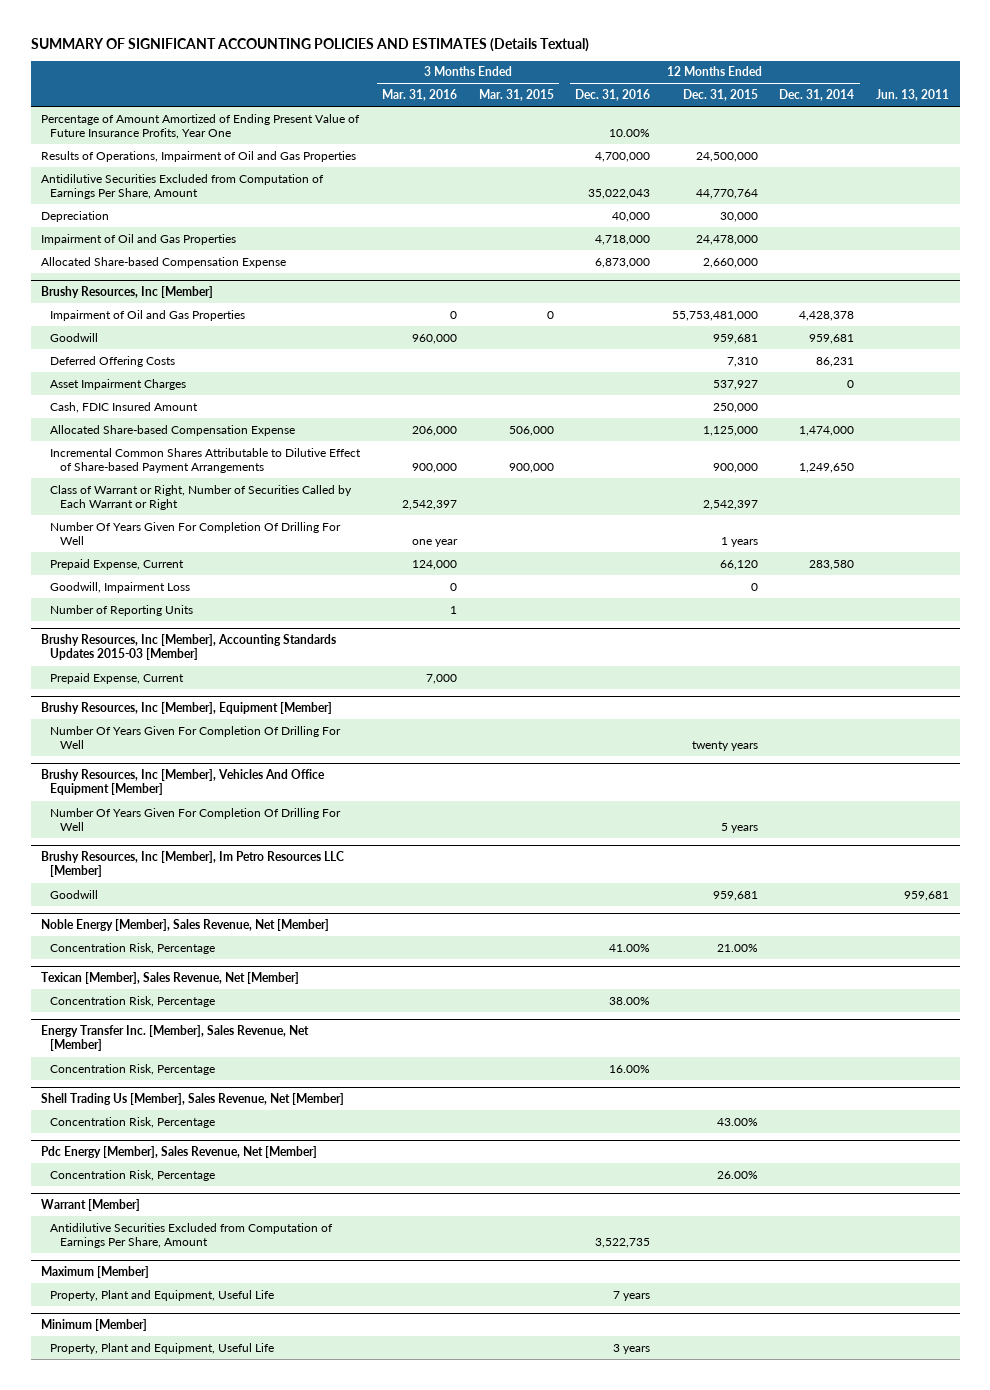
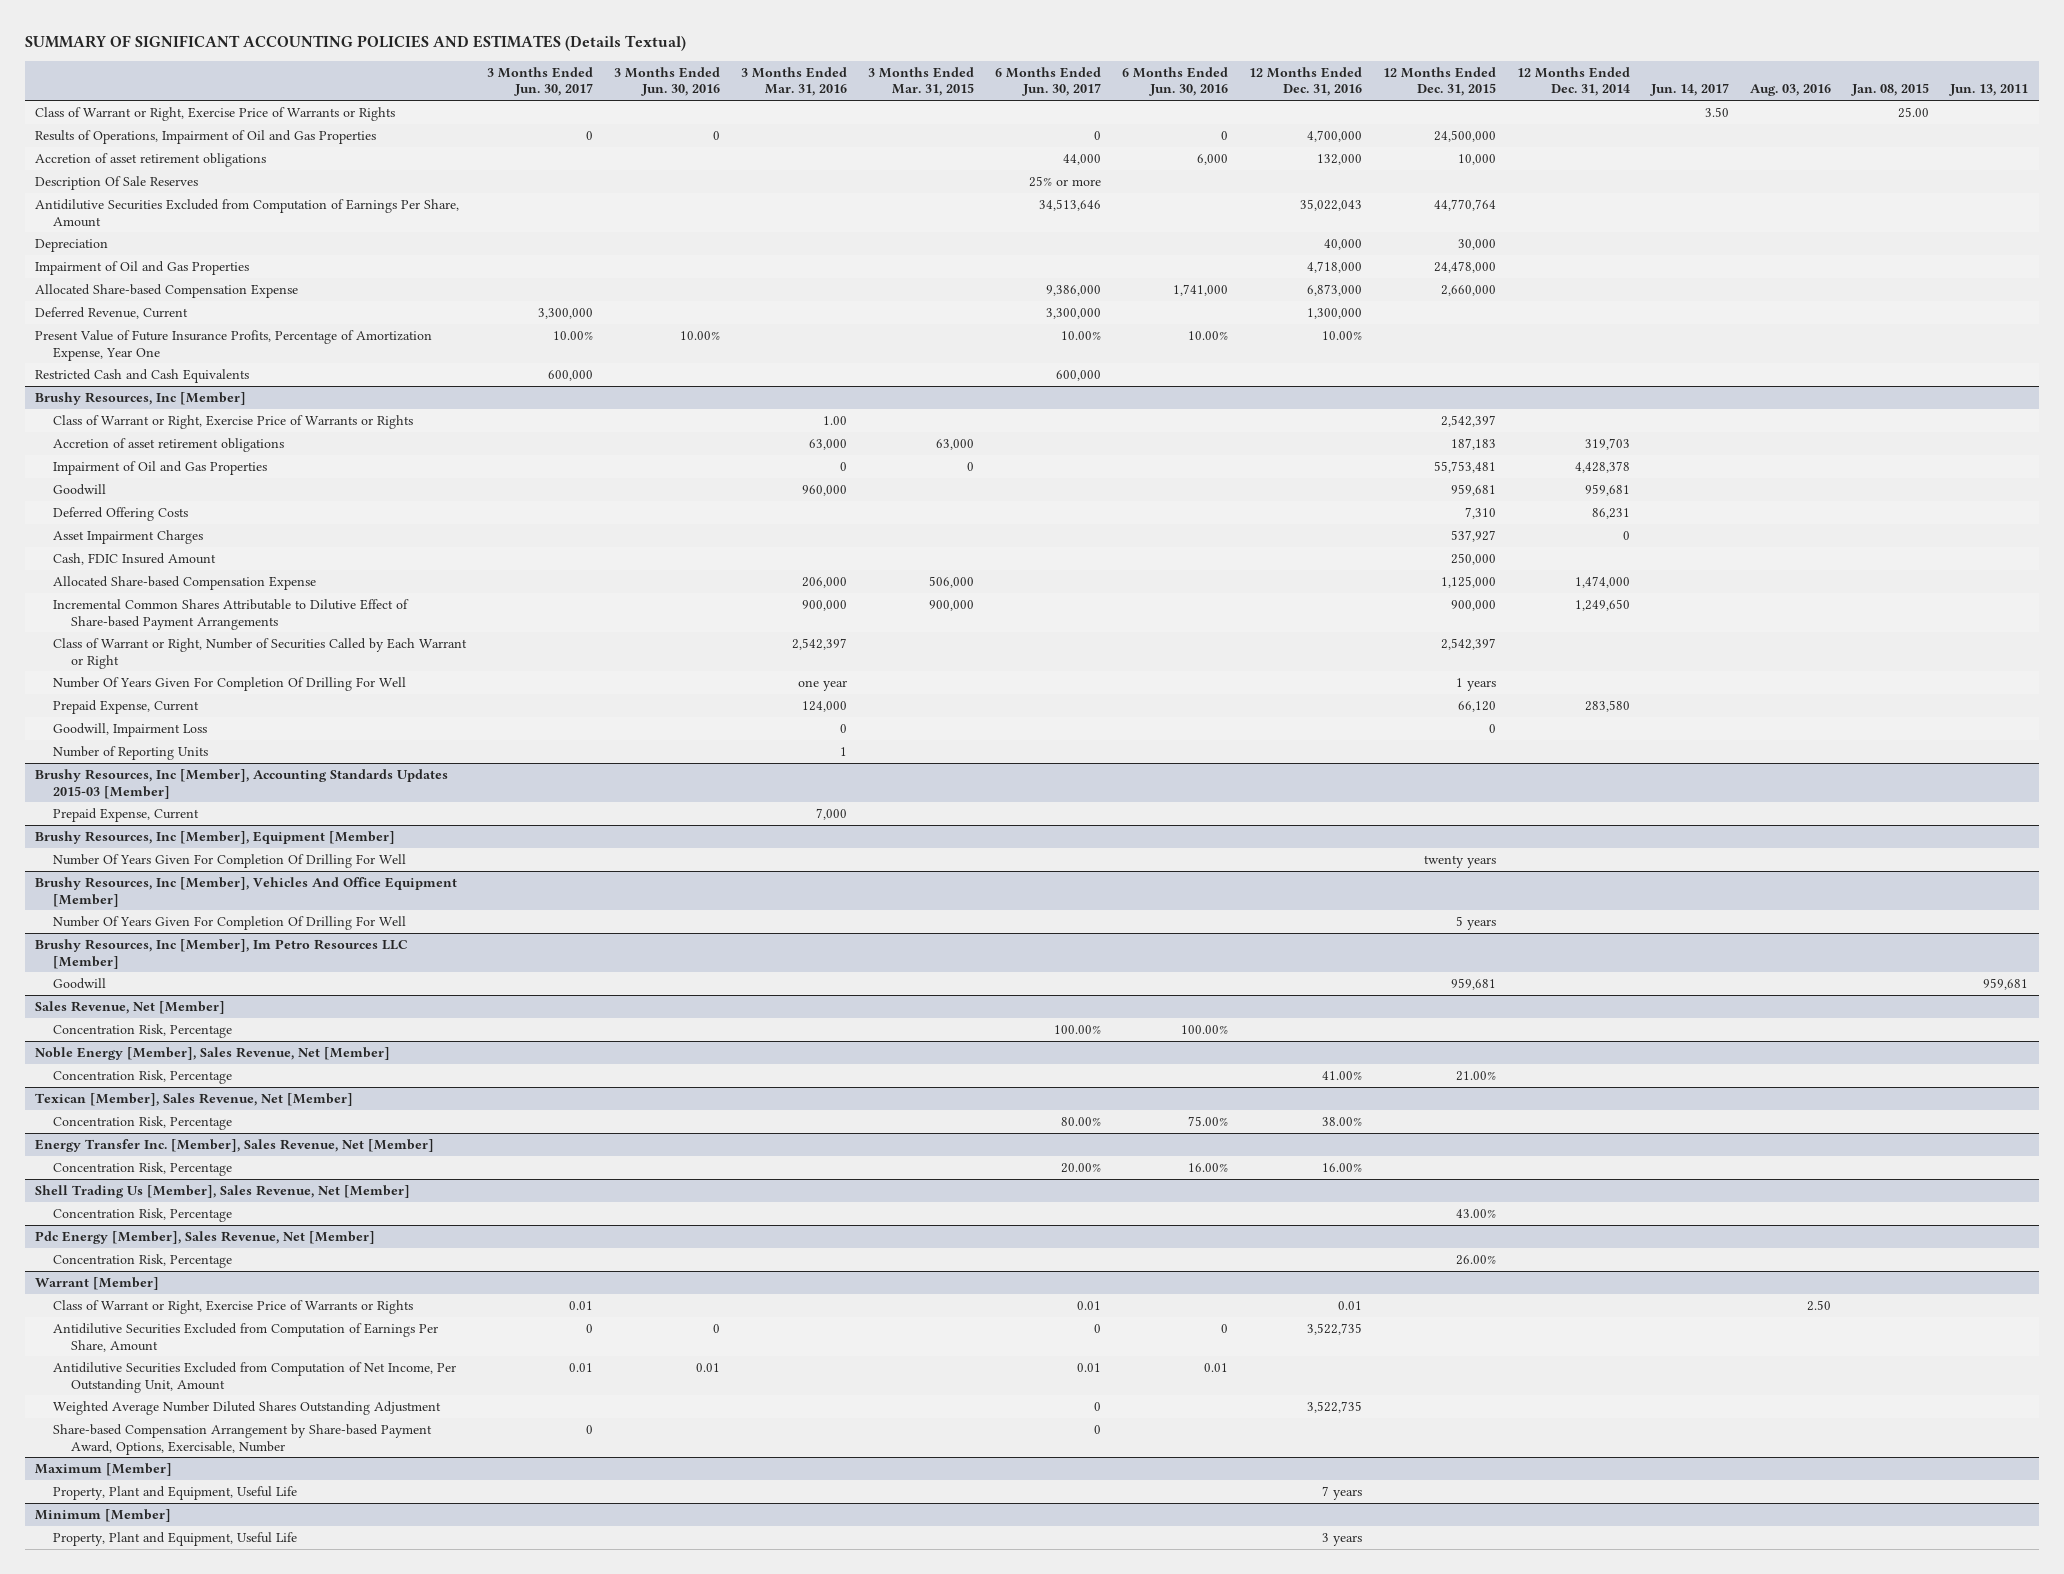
none -> [487,66,594,97] 3 Months Ended Jun. 30, 2017
none -> [614,66,721,97] 3 Months Ended Jun. 30, 2016
none -> [995,66,1102,97] 6 Months Ended Jun. 30, 2017
none -> [1122,66,1229,97] 6 Months Ended Jun. 30, 2016
none -> [1650,83,1730,97] Jun. 14, 2017
none -> [1750,84,1832,97] Aug. 03, 2016
none -> [1851,83,1930,97] Jan. 08, 2015
[41,113,361,140] Percentage of Amount Amortized of Ending Present Value of Future Insurance Profits, Year One -> none
none -> [35,106,396,121] Class of Warrant or Right, Exercise Price of Warrants or Rights
none -> [35,152,267,167] Accretion of asset retirement obligations
none -> [35,175,199,190] Description Of Sale Reserves
none -> [35,306,189,319] Deferred Revenue, Current
none -> [35,329,433,361] Present Value of Future Insurance Profits, Percentage of Amortization Expense, Year One
none -> [35,368,250,383] Restricted Cash and Cash Equivalents
none -> [53,414,414,429] Class of Warrant or Right, Exercise Price of Warrants or Rights
none -> [53,437,285,452] Accretion of asset retirement obligations
[671,310,758,321] 55,753,481,000 -> [1434,460,1497,473] 55,753,481
none -> [35,1000,226,1014] Sales Revenue, Net [Member]
none -> [53,1023,233,1038] Concentration Risk, Percentage
none -> [53,1299,414,1314] Class of Warrant or Right, Exercise Price of Warrants or Rights
none -> [53,1361,457,1393] Antidilutive Securities Excluded from Computation of Net Income, Per Outstanding Unit, Amount
none -> [53,1400,442,1415] Weighted Average Number Diluted Shares Outstanding Adjustment
none -> [53,1423,433,1455] Share-based Compensation Arrangement by Share-based Payment Award, Options, Exercisable, Number

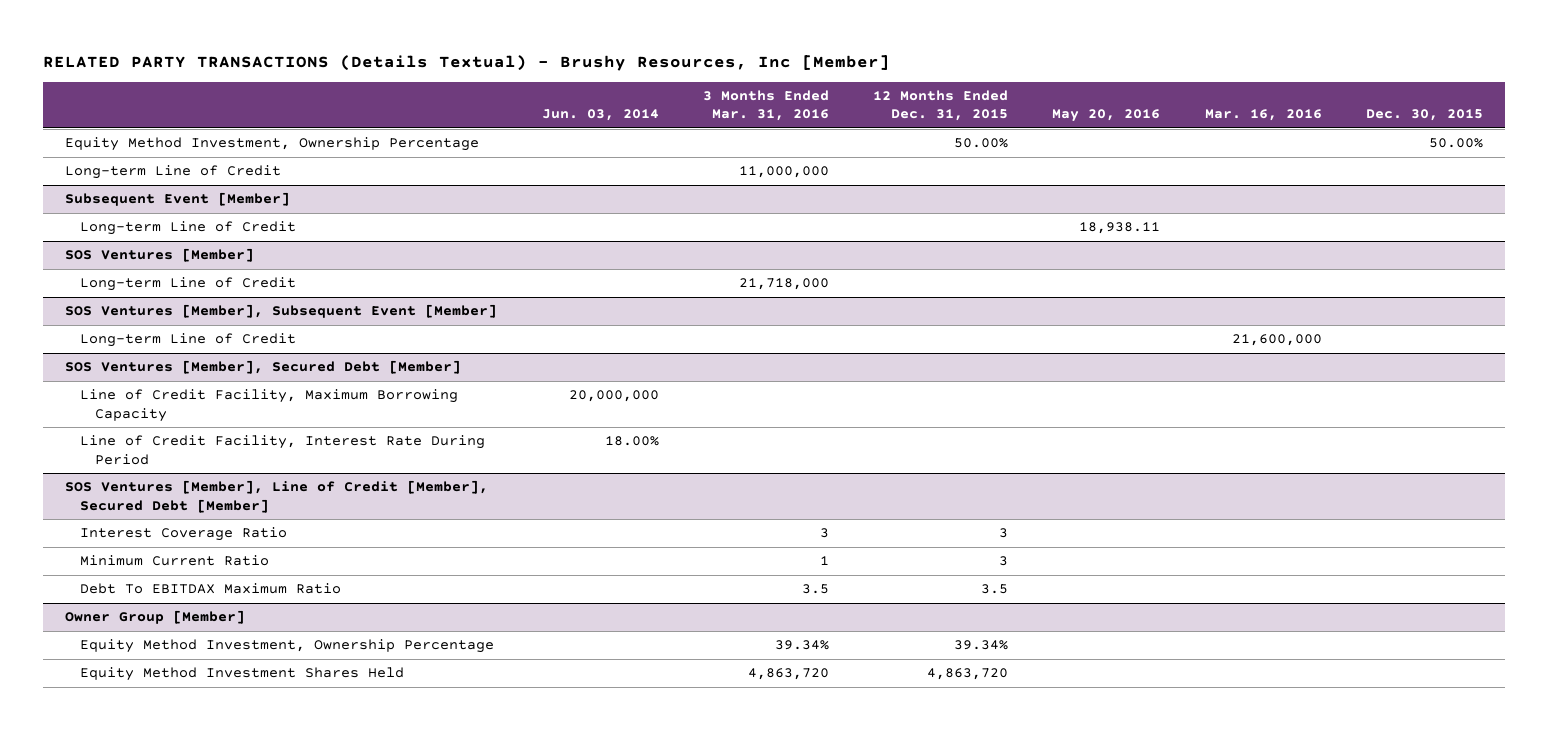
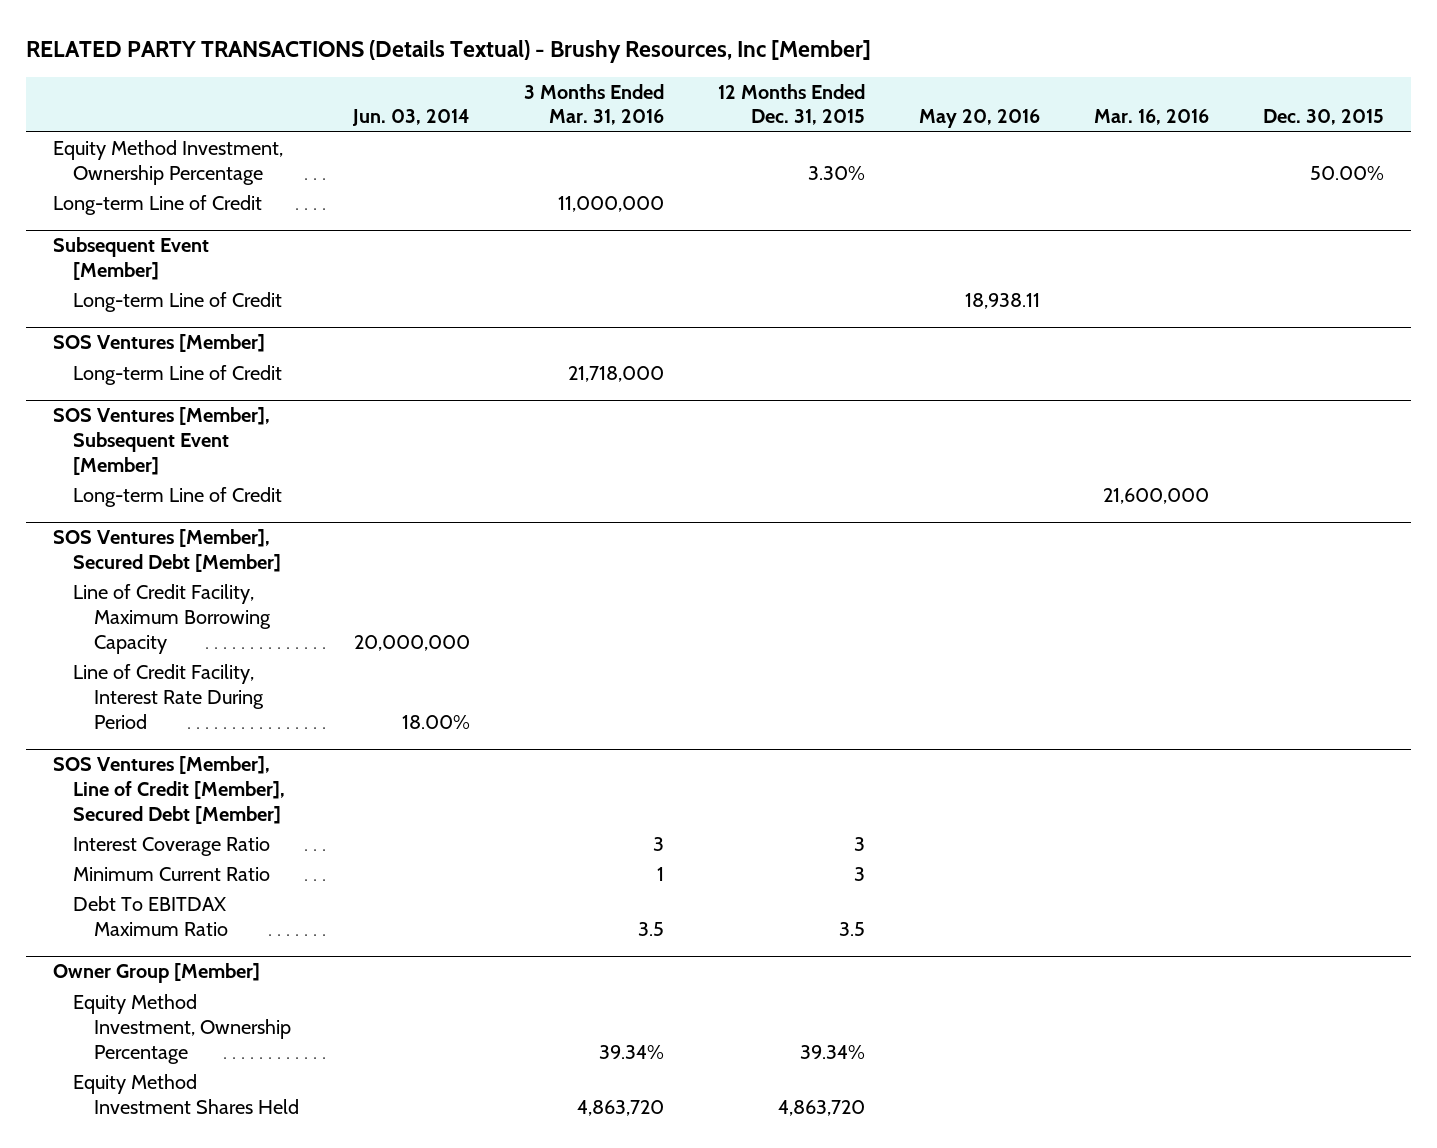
[954,138,1009,149] 50.00% -> [808,165,866,180] 3.30%

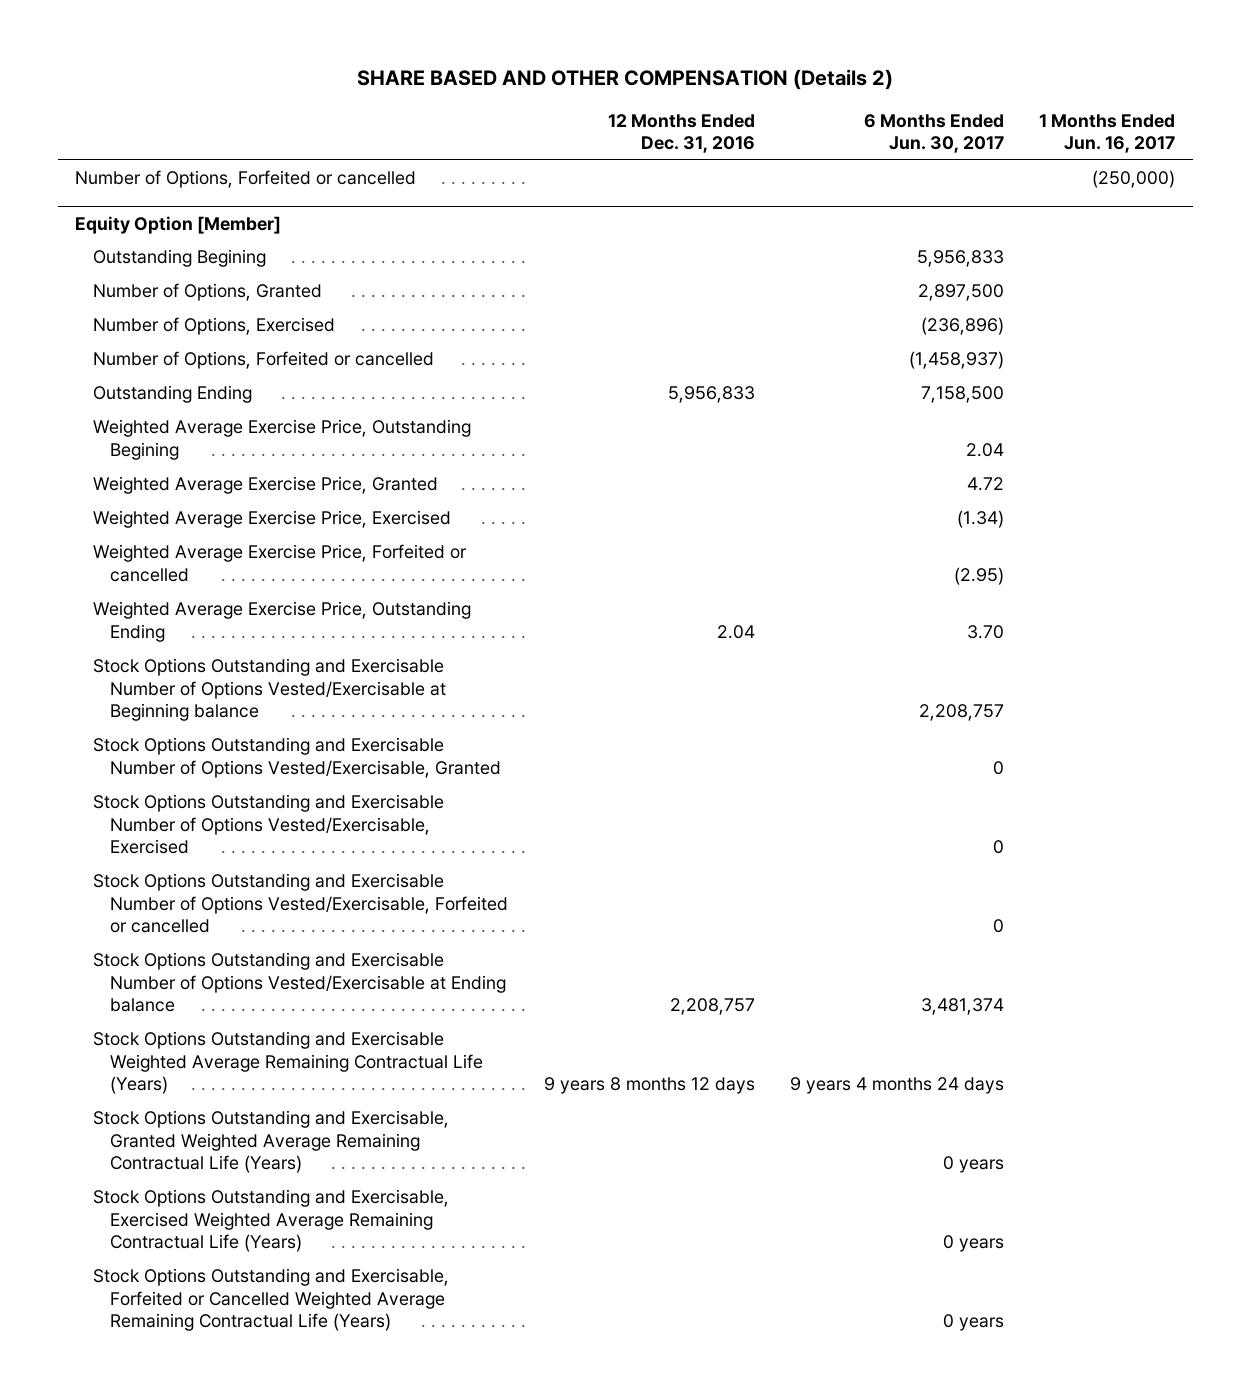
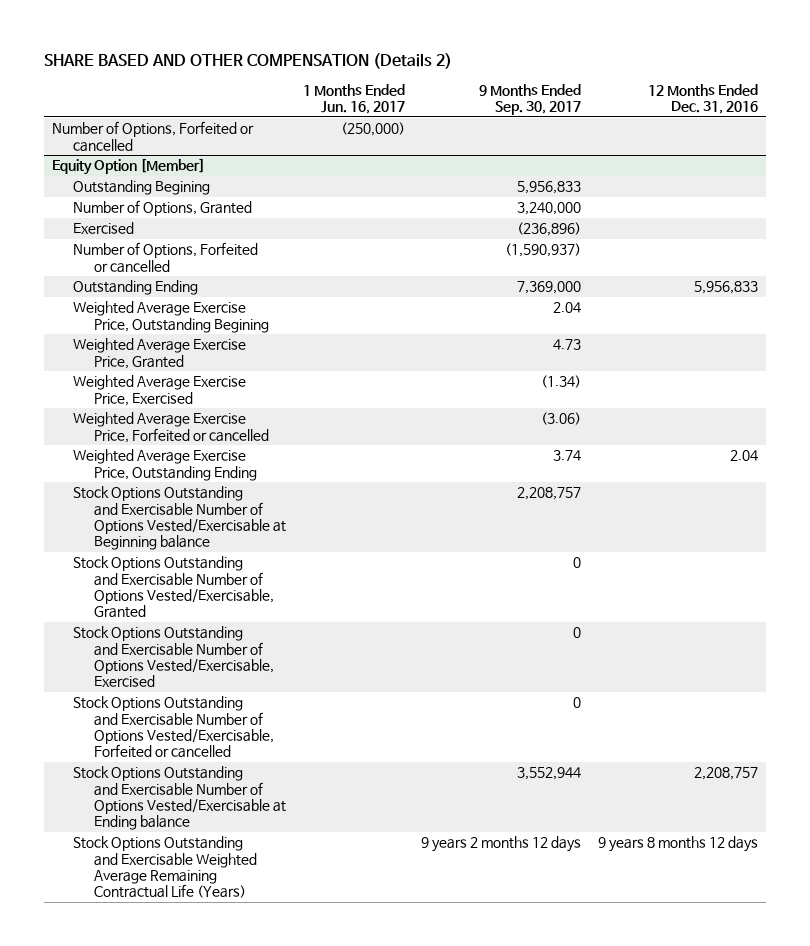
[863,113,1004,153] 6 Months Ended Jun. 30, 2017 -> none
none -> [479,83,582,116] 9 Months Ended Sep. 30, 2017
[92,317,335,336] Number of Options, Exercised -> [73,222,135,235] Exercised
[92,1110,449,1174] Stock Options Outstanding and Exercisable, Granted Weighted Average Remaining Contractual Life (Years) -> none
[92,1189,449,1253] Stock Options Outstanding and Exercisable, Exercised Weighted Average Remaining Contractual Life (Years) -> none
[92,1268,449,1332] Stock Options Outstanding and Exercisable, Forfeited or Cancelled Weighted Average Remaining Contractual Life (Years) -> none

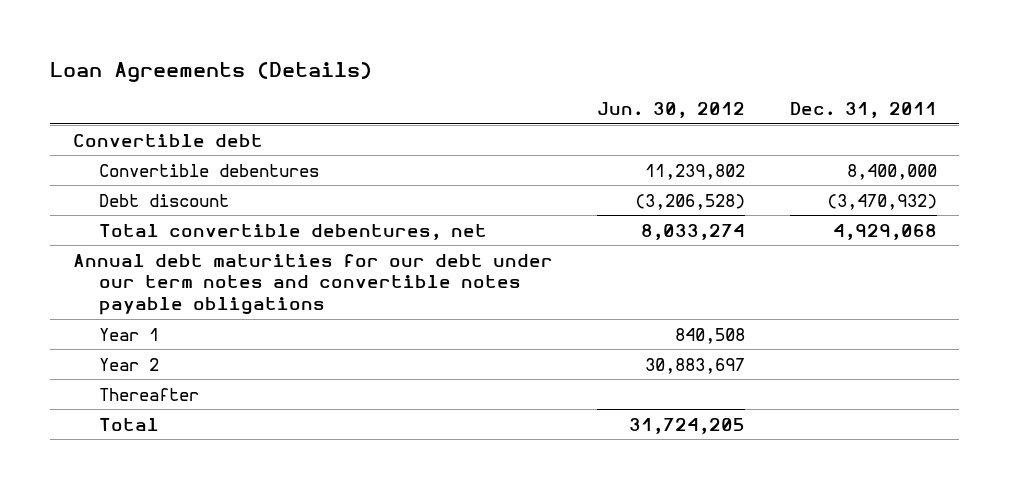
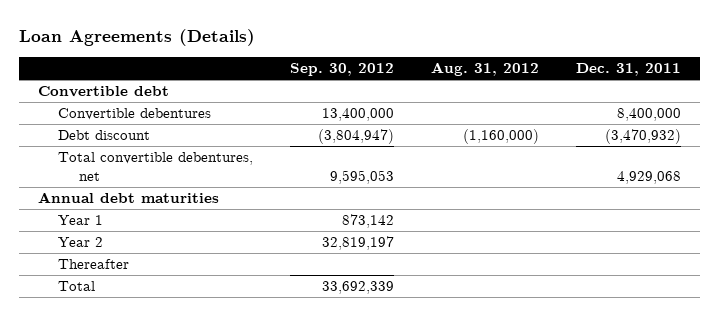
[597,102,746,119] Jun. 30, 2012 -> none
none -> [290,63,395,77] Sep. 30, 2012
none -> [431,62,540,77] Aug. 31, 2012
[72,253,553,316] Annual debt maturities for our debt under our term notes and convertible notes payable obligations -> [37,192,219,204] Annual debt maturities

